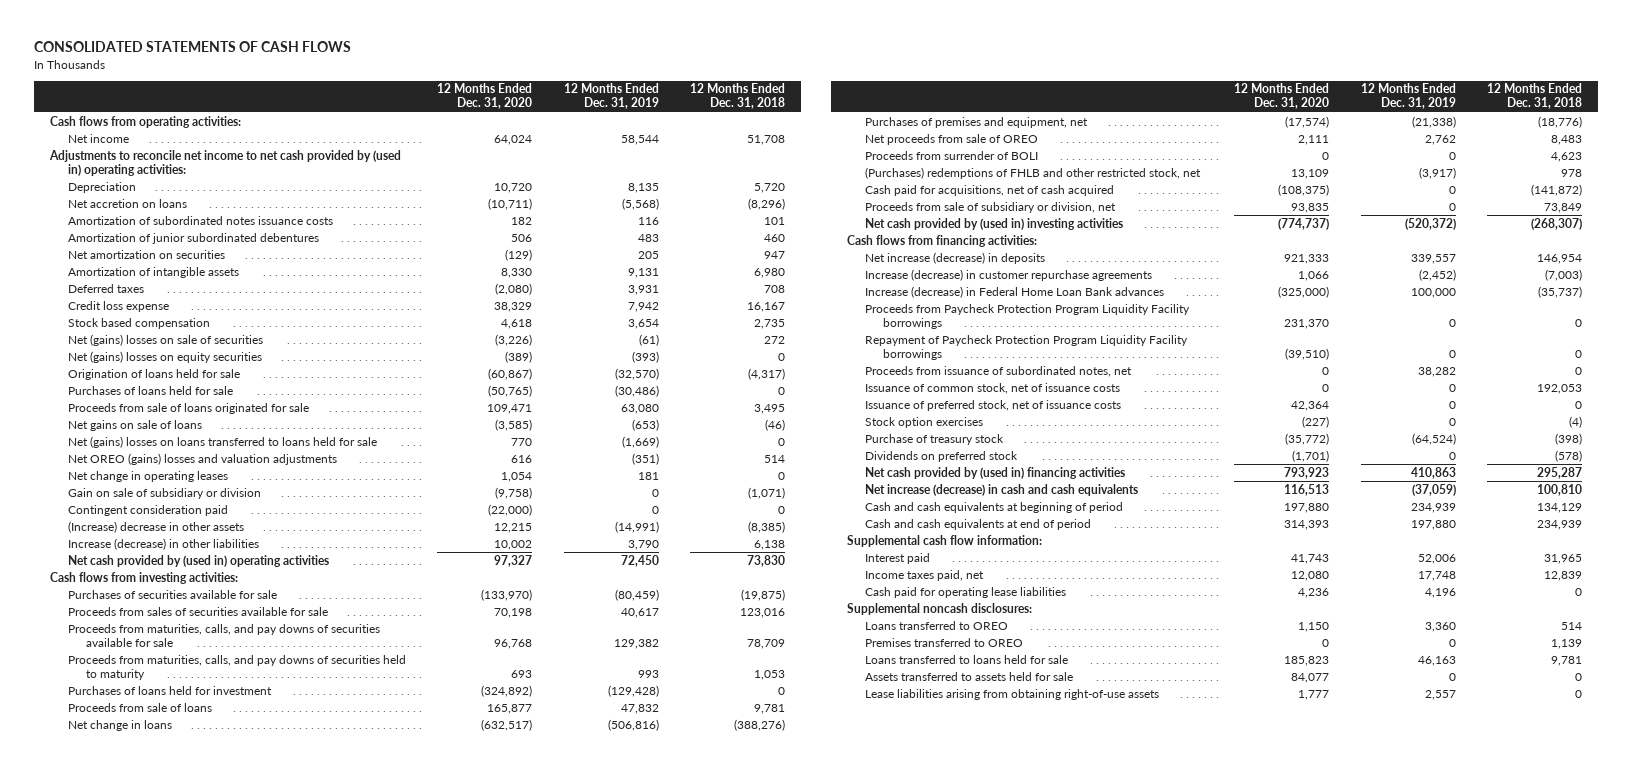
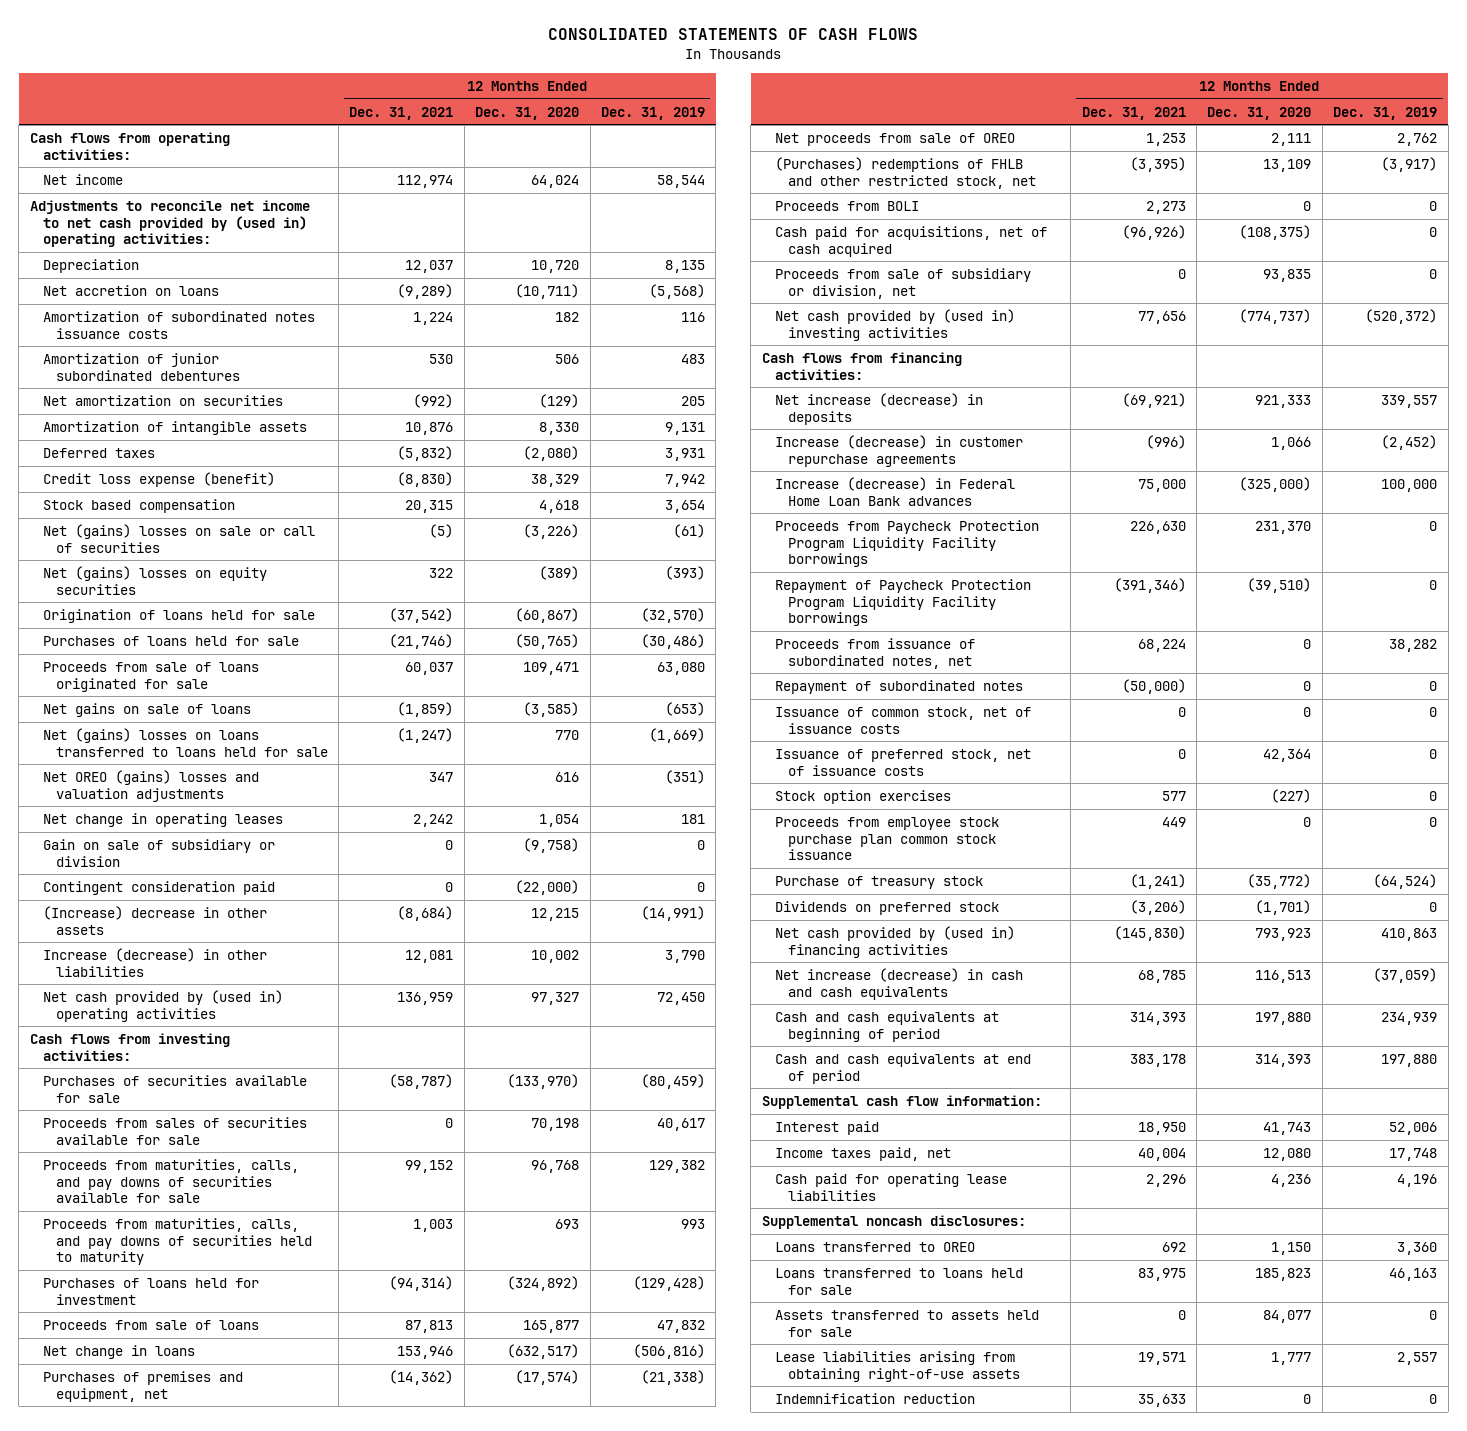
[690,83,786,110] 12 Months Ended Dec. 31, 2018 -> none
none -> [349,106,454,120] Dec. 31, 2021
[67,300,169,312] Credit loss expense -> [42,471,275,487] Credit loss expense (benefit)
[67,333,263,346] Net (gains) losses on sale of securities -> [42,523,315,553] Net (gains) losses on sale or call of securities
[864,150,1038,160] Proceeds from surrender of BOLI -> none
none -> [774,200,919,211] Proceeds from BOLI
none -> [774,679,1023,694] Repayment of subordinated notes
none -> [774,816,999,861] Proceeds from employee stock purchase plan common stock issuance
[864,637,1023,647] Premises transferred to OREO -> none
none -> [774,1392,975,1404] Indemnification reduction

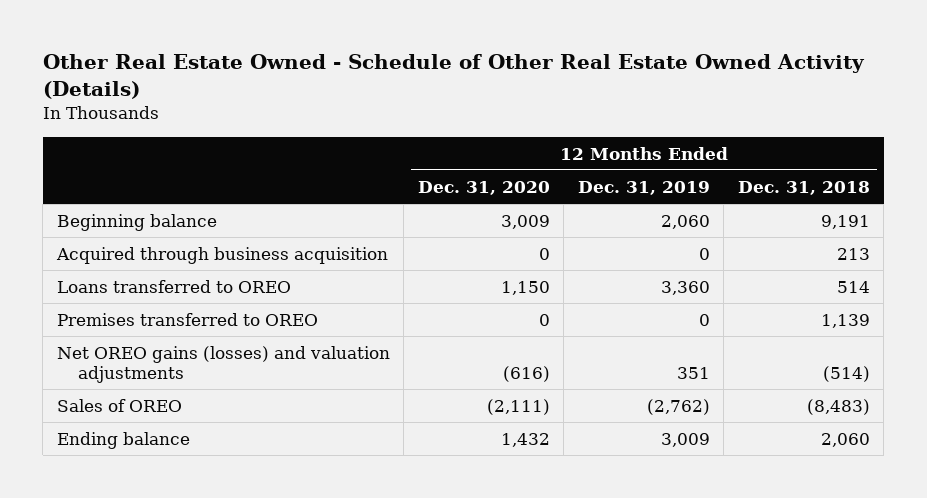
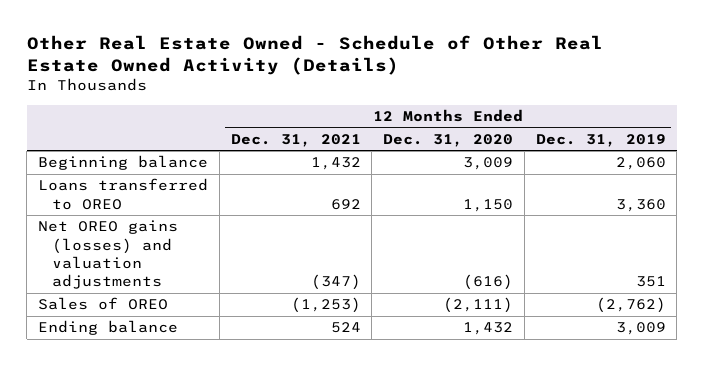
[737,180,870,195] Dec. 31, 2018 -> none
none -> [230,133,361,147] Dec. 31, 2021
[55,246,388,264] Acquired through business acquisition -> none
[56,312,318,326] Premises transferred to OREO -> none

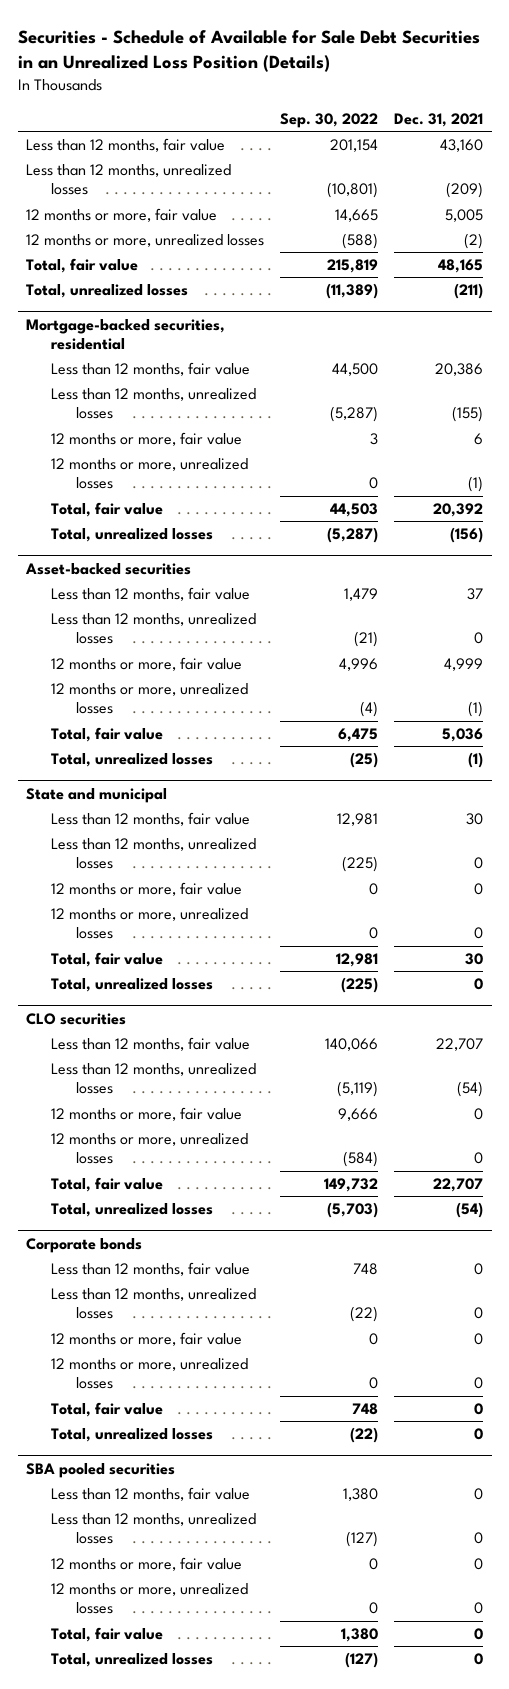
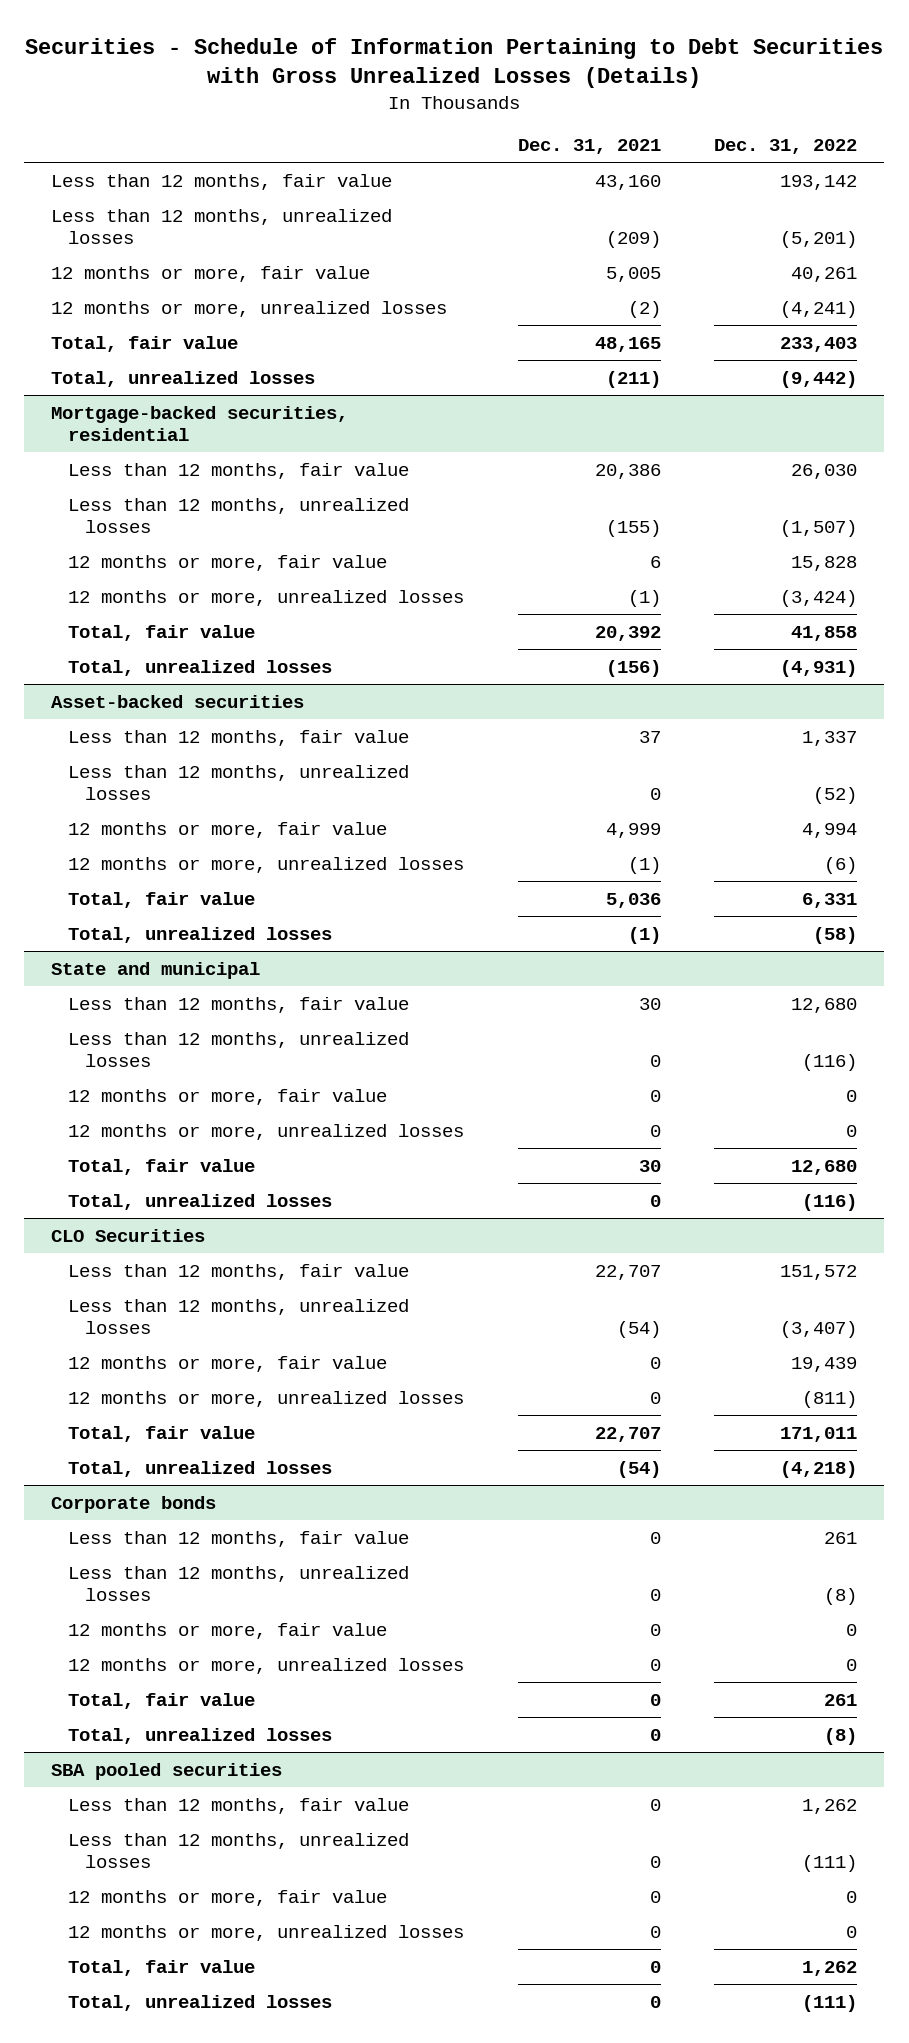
[17,29,480,72] Securities - Schedule of Available for Sale Debt Securities in an Unrealized Loss Position (Details) -> [25,37,884,89] Securities - Schedule of Information Pertaining to Debt Securities with Gross Unrealized Losses (Details)
[280,112,379,128] Sep. 30, 2022 -> none
none -> [714,139,858,155] Dec. 31, 2022
[25,1012,126,1025] CLO securities -> [51,1228,206,1242] CLO Securities

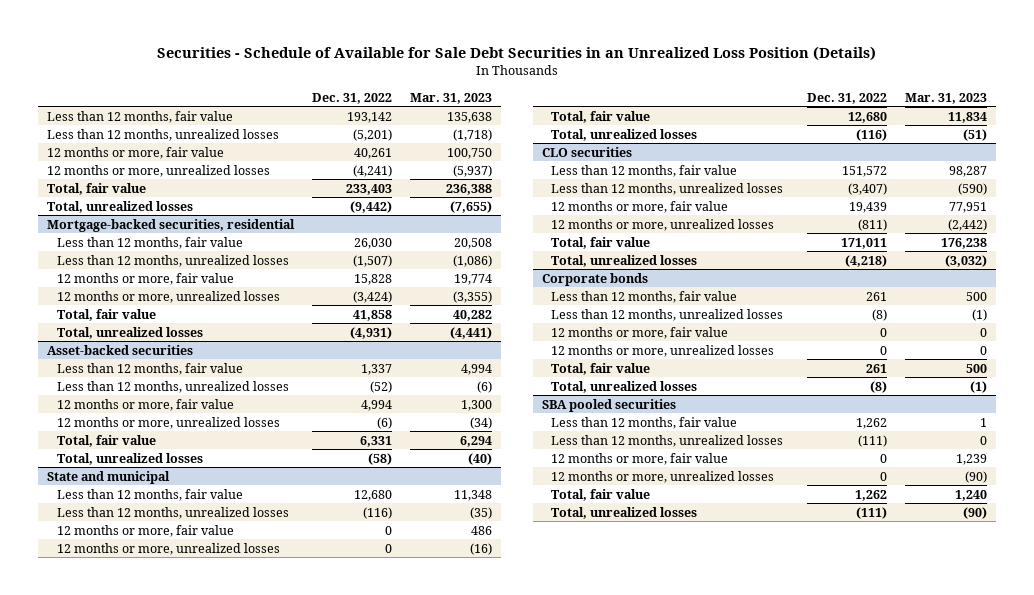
[25,37,884,89] Securities - Schedule of Information Pertaining to Debt Securities with Gross Unrealized Losses (Details) -> [157,46,877,62] Securities - Schedule of Available for Sale Debt Securities in an Unrealized Loss Position (Details)
[517,139,661,155] Dec. 31, 2021 -> none
none -> [410,92,493,104] Mar. 31, 2023
[51,1228,206,1242] CLO Securities -> [541,146,632,157] CLO securities

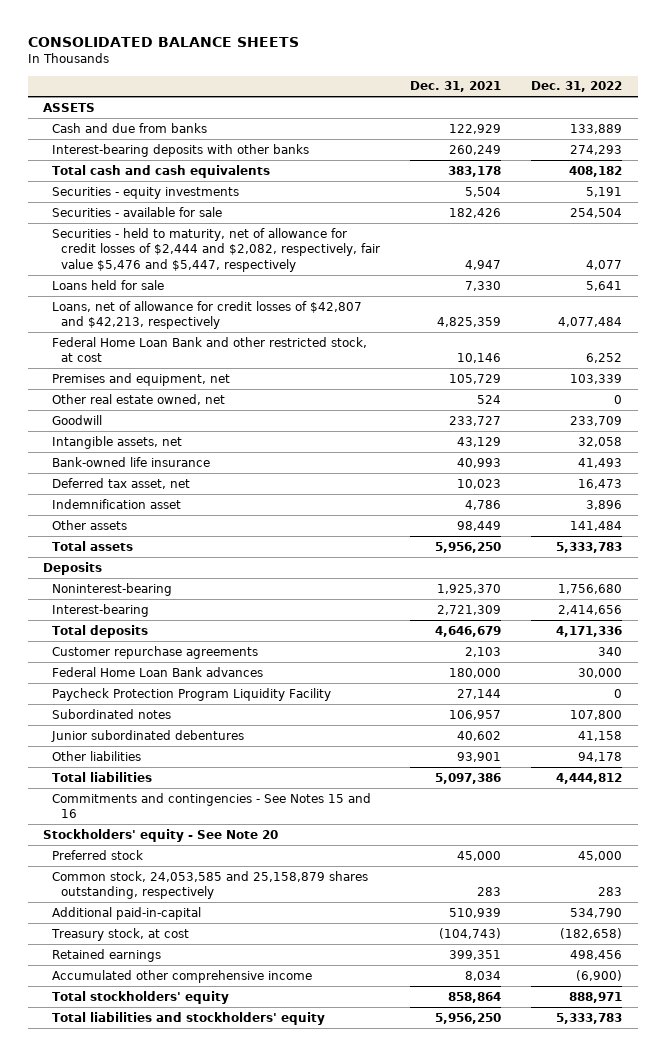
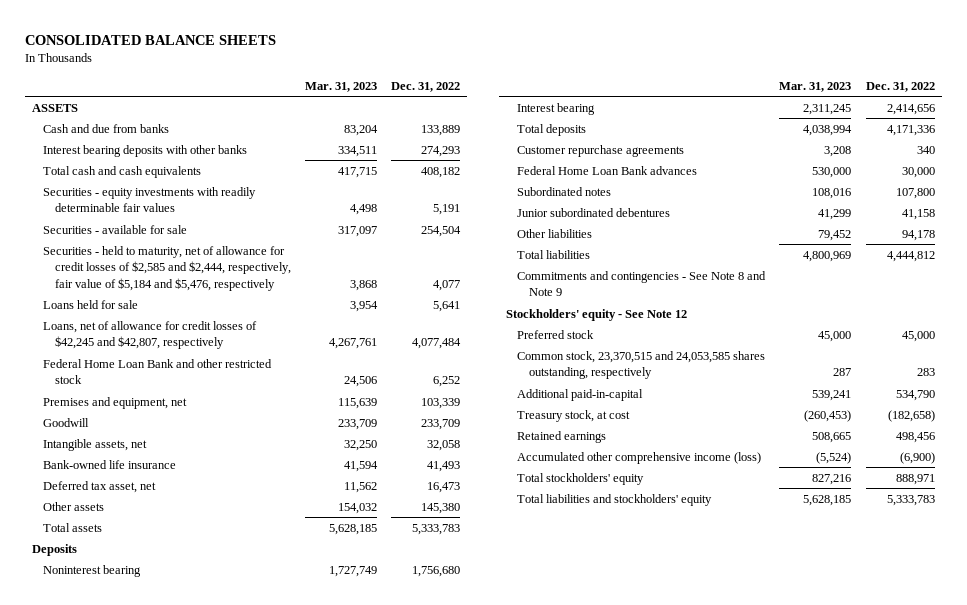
[410,81,502,93] Dec. 31, 2021 -> none
none -> [305,81,378,92] Mar. 31, 2023
[51,143,309,157] Interest-bearing deposits with other banks -> [43,144,248,157] Interest bearing deposits with other banks
[51,186,239,199] Securities - equity investments -> [43,186,257,213] Securities - equity investments with readily determinable fair values
[51,227,380,272] Securities - held to maturity, net of allowance for credit losses of $2,444 and $2,082, respectively, fair value $5,476 and $5,447, respectively -> [43,245,291,291] Securities - held to maturity, net of allowance for credit losses of $2,585 and $2,444, respectively, fair value of $5,184 and $5,476, respectively
[51,300,362,330] Loans, net of allowance for credit losses of $42,807 and $42,213, respectively -> [43,320,258,350] Loans, net of allowance for credit losses of $42,245 and $42,807, respectively
[51,336,367,363] Federal Home Loan Bank and other restricted stock, at cost -> [43,358,273,385] Federal Home Loan Bank and other restricted stock
[51,393,225,405] Other real estate owned, net -> none
[51,498,181,509] Indemnification asset -> none
[570,520,623,531] 141,484 -> [421,502,461,514] 145,380
[51,582,172,596] Noninterest-bearing -> [43,564,142,577] Noninterest bearing
[51,603,149,617] Interest-bearing -> [517,102,596,115] Interest bearing
[51,687,331,701] Paycheck Protection Program Liquidity Facility -> none
[51,792,371,819] Commitments and contingencies - See Notes 15 and 16 -> [517,270,767,297] Commitments and contingencies - See Note 8 and Note 9
[43,828,279,842] Stockholders' equity - See Note 20 -> [506,308,688,321] Stockholders' equity - See Note 12
[51,870,368,900] Common stock, 24,053,585 and 25,158,879 shares outstanding, respectively -> [517,350,766,380] Common stock, 23,370,515 and 24,053,585 shares outstanding, respectively
[51,969,312,983] Accumulated other comprehensive income -> [517,451,762,464] Accumulated other comprehensive income (loss)

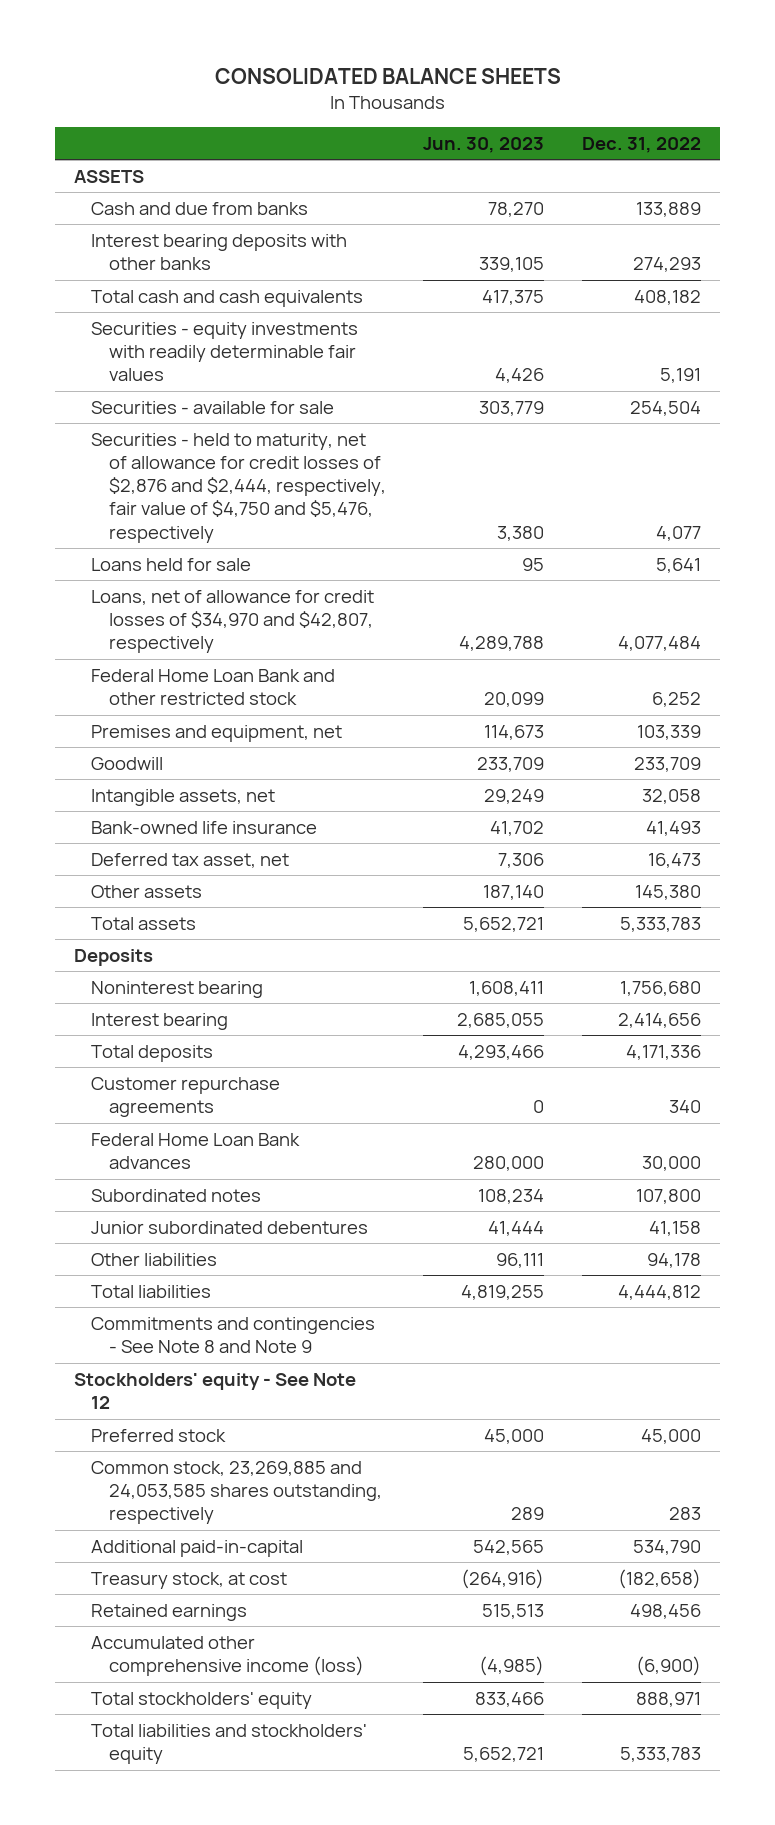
[305,81,378,92] Mar. 31, 2023 -> none
none -> [423,136,545,153] Jun. 30, 2023
[43,245,291,291] Securities - held to maturity, net of allowance for credit losses of $2,585 and $2,444, respectively, fair value of $5,184 and $5,476, respectively -> [91,432,386,543] Securities - held to maturity, net of allowance for credit losses of $2,876 and $2,444, respectively, fair value of $4,750 and $5,476, respectively
[43,320,258,350] Loans, net of allowance for credit losses of $42,245 and $42,807, respectively -> [91,589,375,654] Loans, net of allowance for credit losses of $34,970 and $42,807, respectively
[517,350,766,380] Common stock, 23,370,515 and 24,053,585 shares outstanding, respectively -> [91,1460,382,1525] Common stock, 23,269,885 and 24,053,585 shares outstanding, respectively

